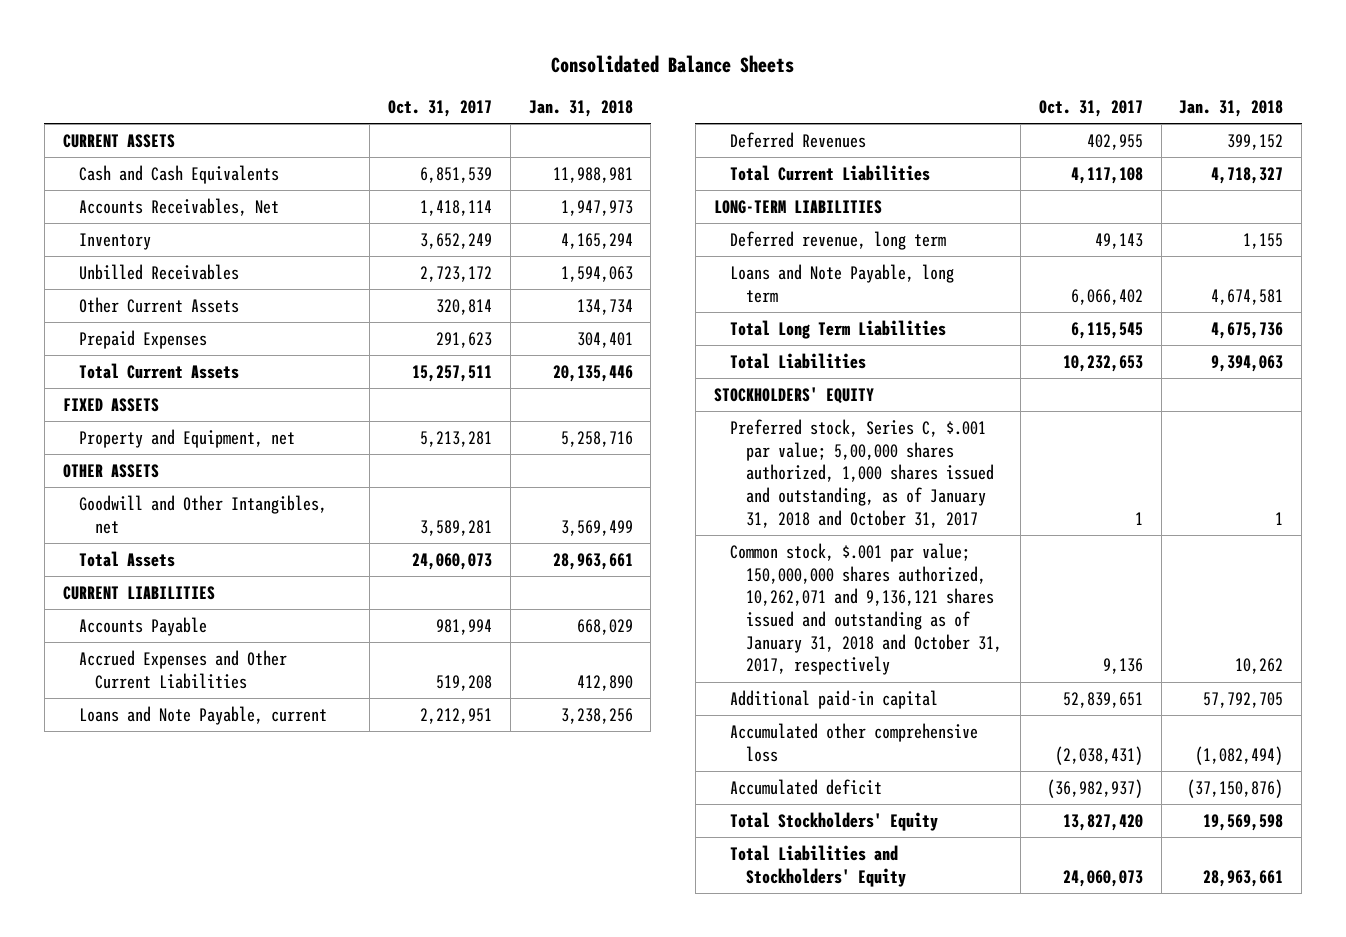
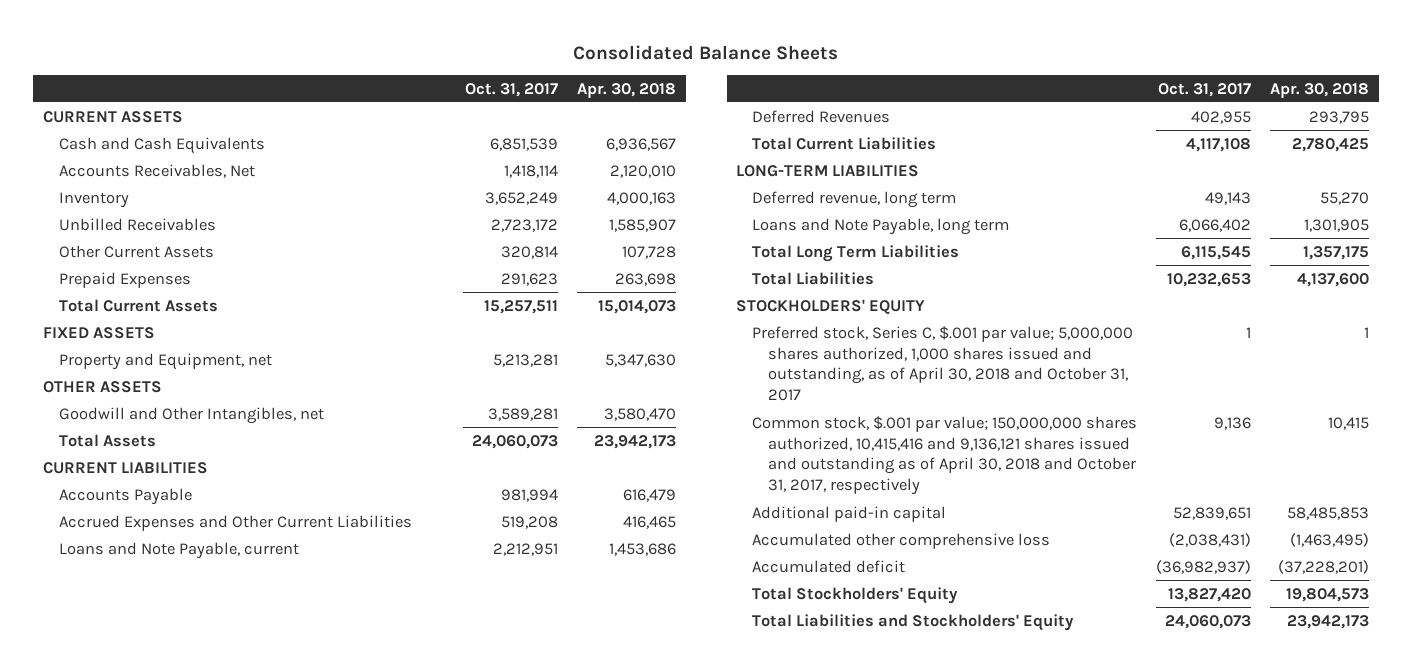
[528,99,633,117] Jan. 31, 2018 -> none
none -> [576,82,676,98] Apr. 30, 2018
[729,418,995,528] Preferred stock, Series C, $.001 par value; 5,00,000 shares authorized, 1,000 shares issued and outstanding, as of January 31, 2018 and October 31, 2017 -> [751,325,1133,402] Preferred stock, Series C, $.001 par value; 5,000,000 shares authorized, 1,000 shares issued and outstanding, as of April 30, 2018 and October 31, 2017
[729,542,1003,676] Common stock, $.001 par value; 150,000,000 shares authorized, 10,262,071 and 9,136,121 shares issued and outstanding as of January 31, 2018 and October 31, 2017, respectively -> [751,415,1137,496] Common stock, $.001 par value; 150,000,000 shares authorized, 10,415,416 and 9,136,121 shares issued and outstanding as of April 30, 2018 and October 31, 2017, respectively

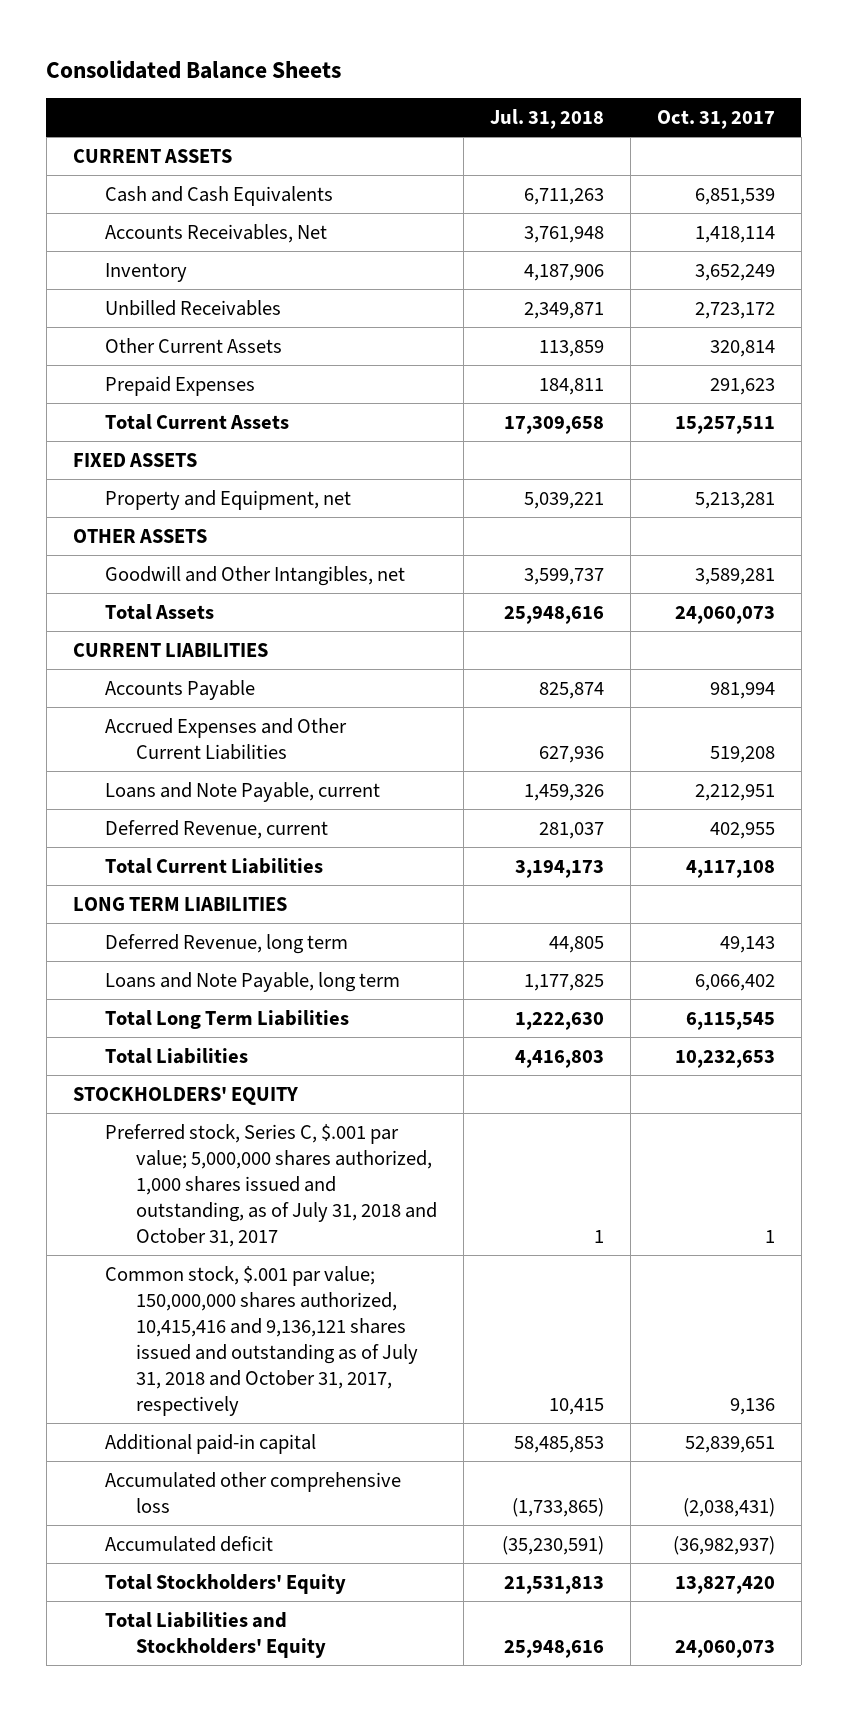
[576,82,676,98] Apr. 30, 2018 -> none
none -> [490,109,605,130] Jul. 31, 2018
[751,109,890,123] Deferred Revenues -> [104,819,328,839] Deferred Revenue, current
[736,164,920,177] LONG-TERM LIABILITIES -> [72,896,287,911] LONG TERM LIABILITIES
[751,190,956,208] Deferred revenue, long term -> [104,933,348,954] Deferred Revenue, long term
[751,325,1133,402] Preferred stock, Series C, $.001 par value; 5,000,000 shares authorized, 1,000 shares issued and outstanding, as of April 30, 2018 and October 31, 2017 -> [104,1123,438,1248] Preferred stock, Series C, $.001 par value; 5,000,000 shares authorized, 1,000 shares issued and outstanding, as of July 31, 2018 and October 31, 2017
[751,415,1137,496] Common stock, $.001 par value; 150,000,000 shares authorized, 10,415,416 and 9,136,121 shares issued and outstanding as of April 30, 2018 and October 31, 2017, respectively -> [104,1265,419,1417] Common stock, $.001 par value; 150,000,000 shares authorized, 10,415,416 and 9,136,121 shares issued and outstanding as of July 31, 2018 and October 31, 2017, respectively

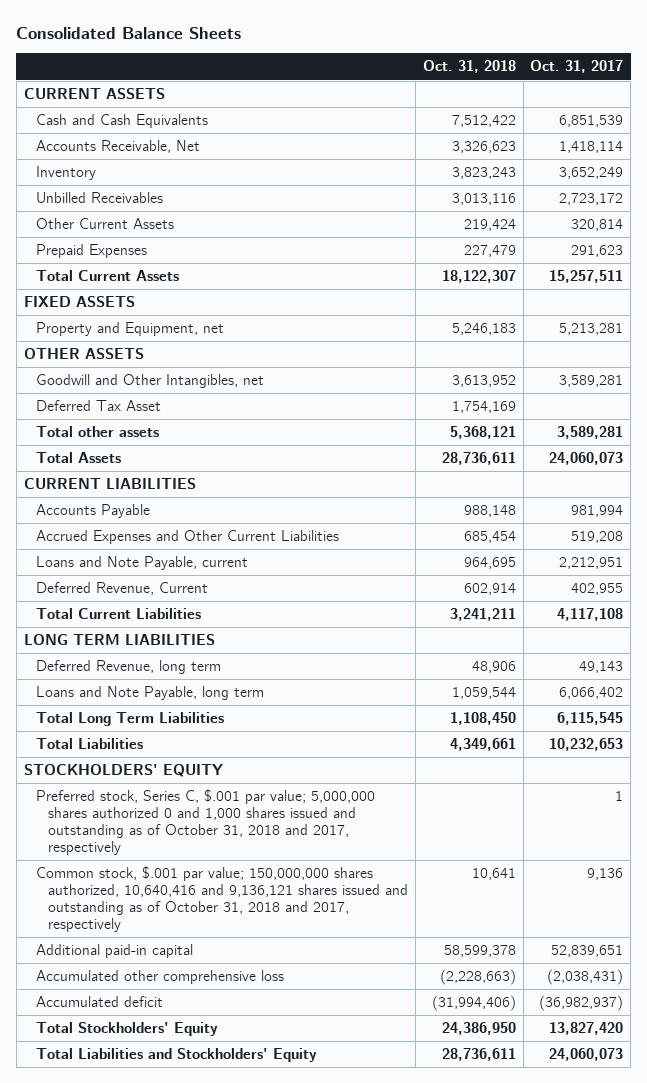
[490,109,605,130] Jul. 31, 2018 -> none
none -> [422,60,516,74] Oct. 31, 2018
[104,223,327,243] Accounts Receivables, Net -> [35,140,200,154] Accounts Receivable, Net
none -> [35,400,161,412] Deferred Tax Asset
none -> [35,426,159,438] Total other assets
[104,819,328,839] Deferred Revenue, current -> [35,582,208,596] Deferred Revenue, Current
[104,1123,438,1248] Preferred stock, Series C, $.001 par value; 5,000,000 shares authorized, 1,000 shares issued and outstanding, as of July 31, 2018 and October 31, 2017 -> [35,789,375,856] Preferred stock, Series C, $.001 par value; 5,000,000 shares authorized 0 and 1,000 shares issued and outstanding as of October 31, 2018 and 2017, respectively
[104,1265,419,1417] Common stock, $.001 par value; 150,000,000 shares authorized, 10,415,416 and 9,136,121 shares issued and outstanding as of July 31, 2018 and October 31, 2017, respectively -> [35,866,409,933] Common stock, $.001 par value; 150,000,000 shares authorized, 10,640,416 and 9,136,121 shares issued and outstanding as of October 31, 2018 and 2017, respectively

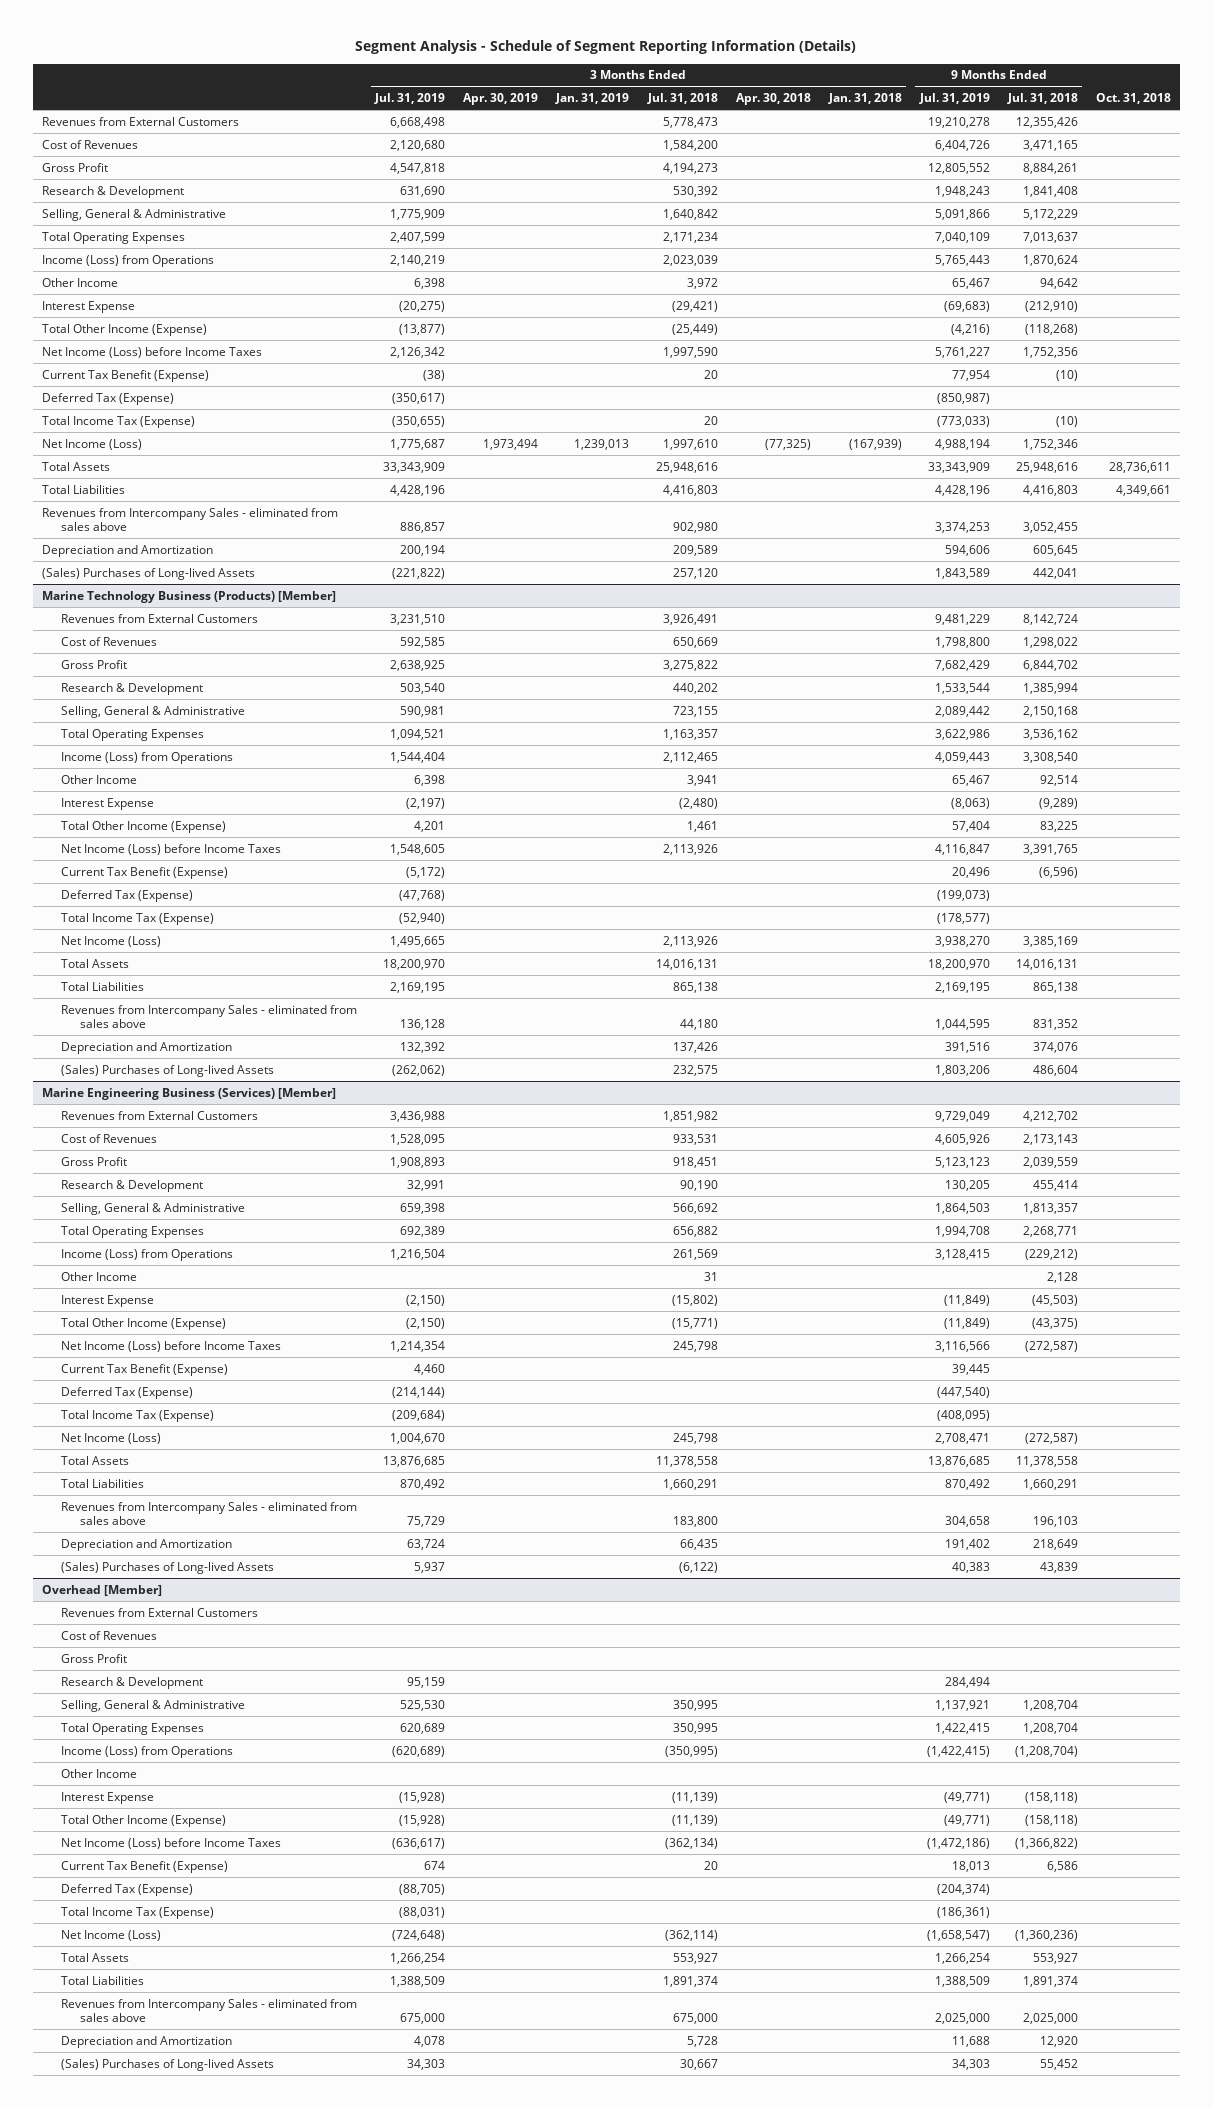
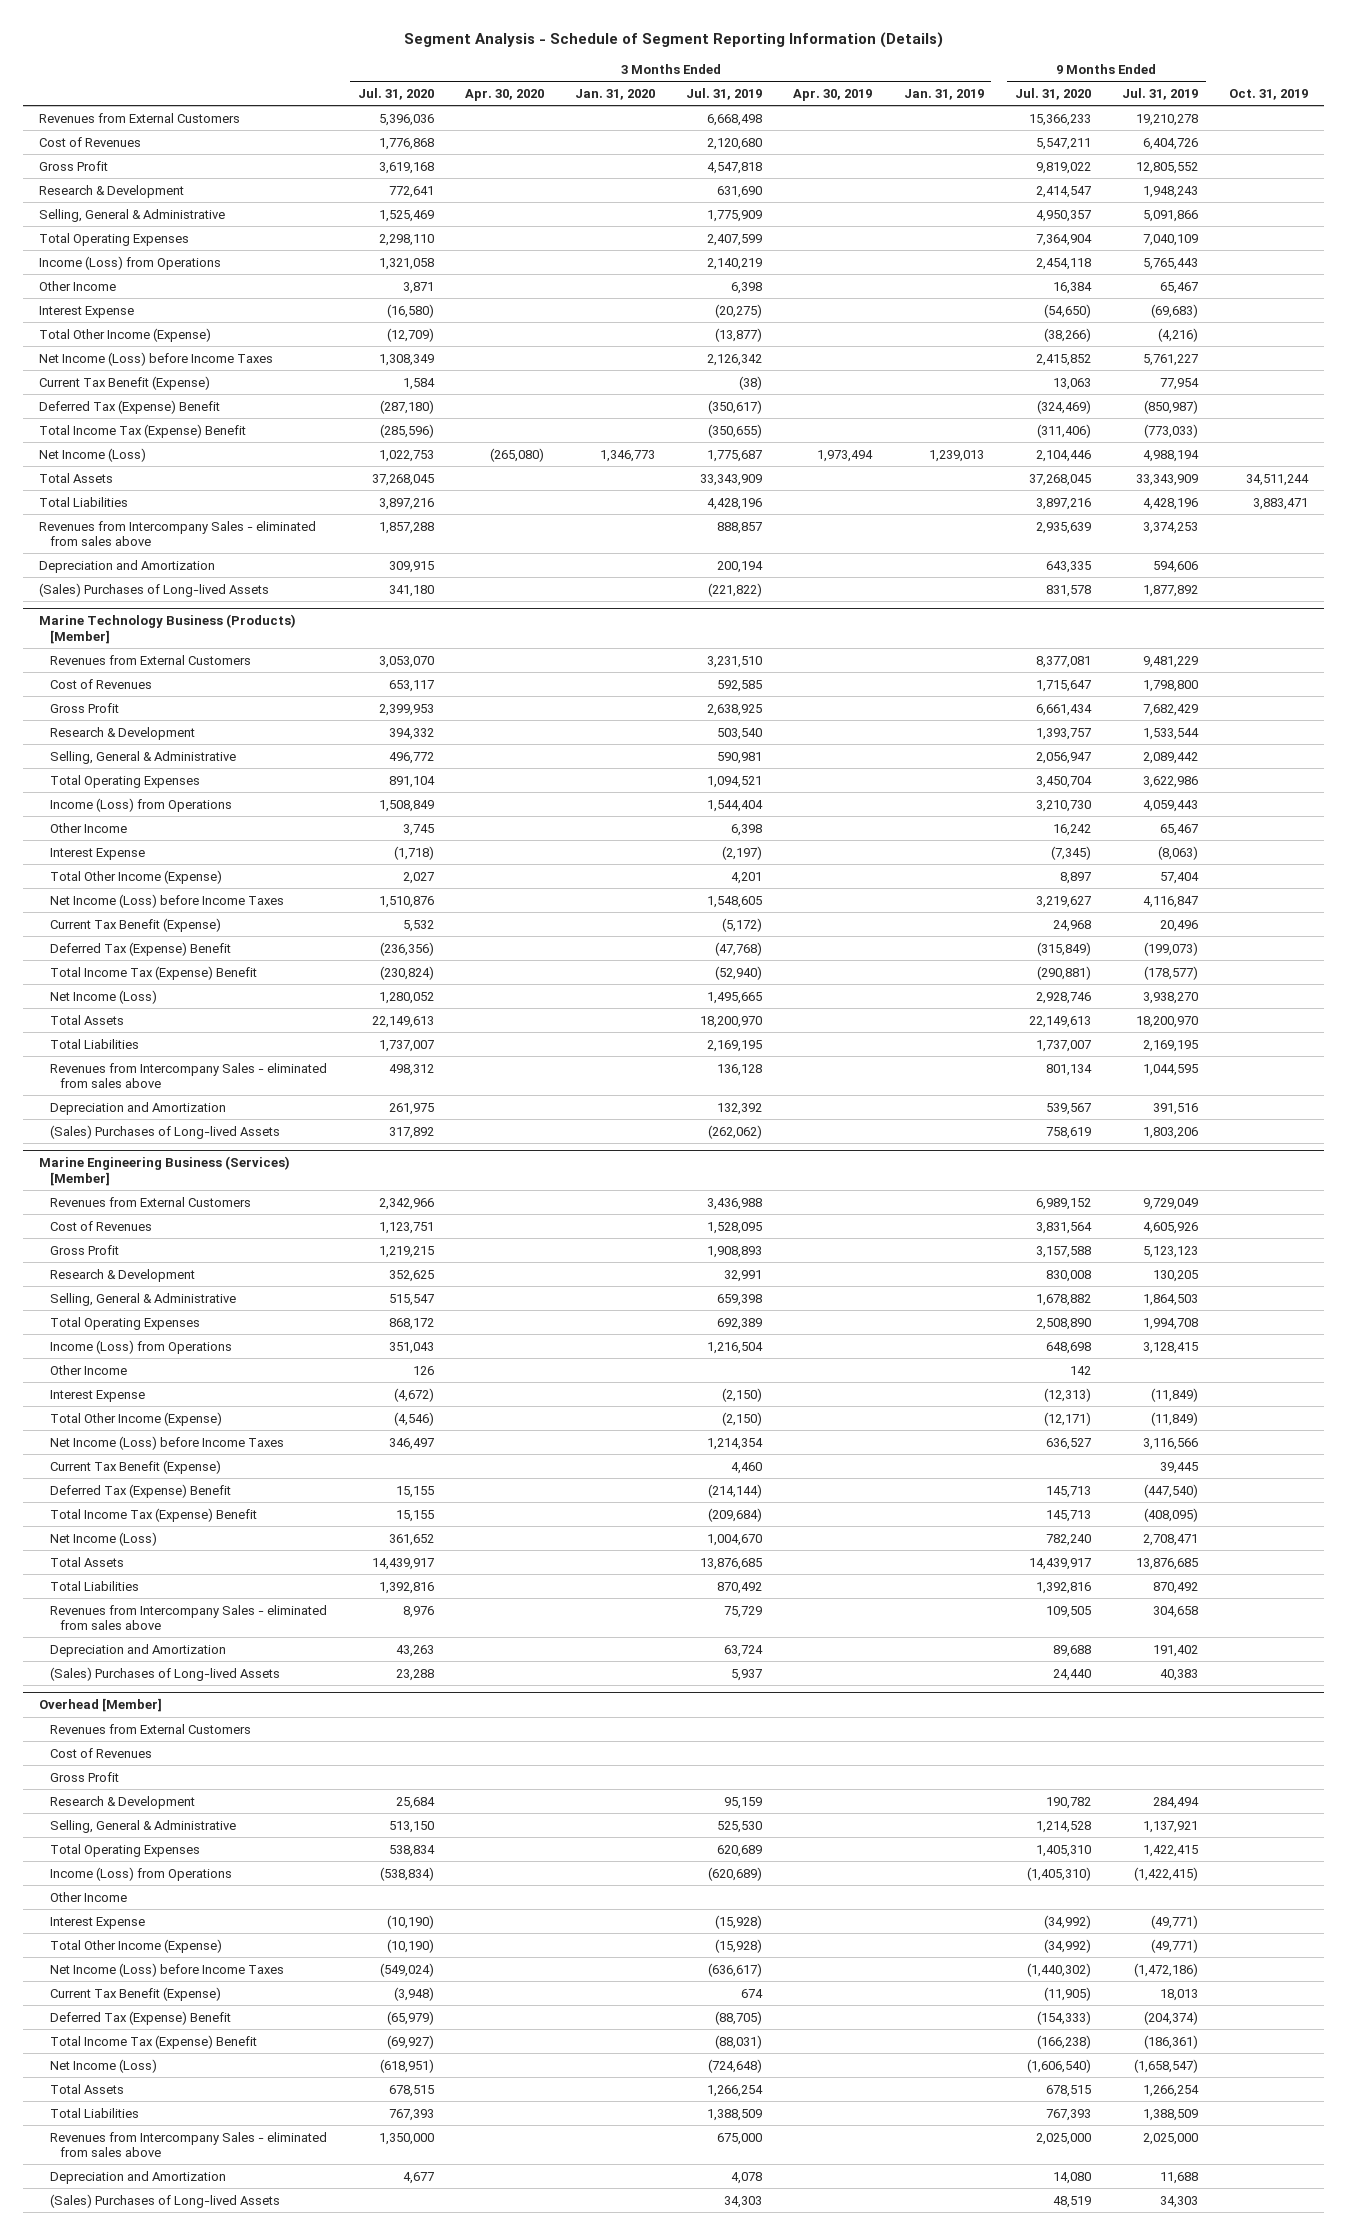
[646,93,718,105] Jul. 31, 2018 -> none
[735,93,811,106] Apr. 30, 2018 -> none
[827,93,902,105] Jan. 31, 2018 -> none
[1006,93,1078,105] Jul. 31, 2018 -> none
[1096,93,1172,105] Oct. 31, 2018 -> none
none -> [357,87,434,100] Jul. 31, 2020
none -> [464,88,544,101] Apr. 30, 2020
none -> [575,88,656,100] Jan. 31, 2020
none -> [1014,87,1091,100] Jul. 31, 2020
none -> [1229,88,1309,100] Oct. 31, 2019
[41,392,174,405] Deferred Tax (Expense) -> [39,399,221,414] Deferred Tax (Expense) Benefit
[41,415,195,428] Total Income Tax (Expense) -> [39,423,247,438] Total Income Tax (Expense) Benefit
[400,521,446,533] 886,857 -> [717,521,763,534] 888,857
[934,567,990,579] 1,843,589 -> [1142,584,1198,597] 1,877,892
[61,889,194,902] Deferred Tax (Expense) -> [49,941,231,956] Deferred Tax (Expense) Benefit
[61,912,215,925] Total Income Tax (Expense) -> [49,965,257,980] Total Income Tax (Expense) Benefit
[61,1386,194,1399] Deferred Tax (Expense) -> [49,1483,231,1498] Deferred Tax (Expense) Benefit
[61,1409,215,1422] Total Income Tax (Expense) -> [49,1507,257,1522] Total Income Tax (Expense) Benefit
[61,1883,194,1896] Deferred Tax (Expense) -> [49,2010,231,2025] Deferred Tax (Expense) Benefit
[61,1906,215,1919] Total Income Tax (Expense) -> [49,2034,257,2049] Total Income Tax (Expense) Benefit

